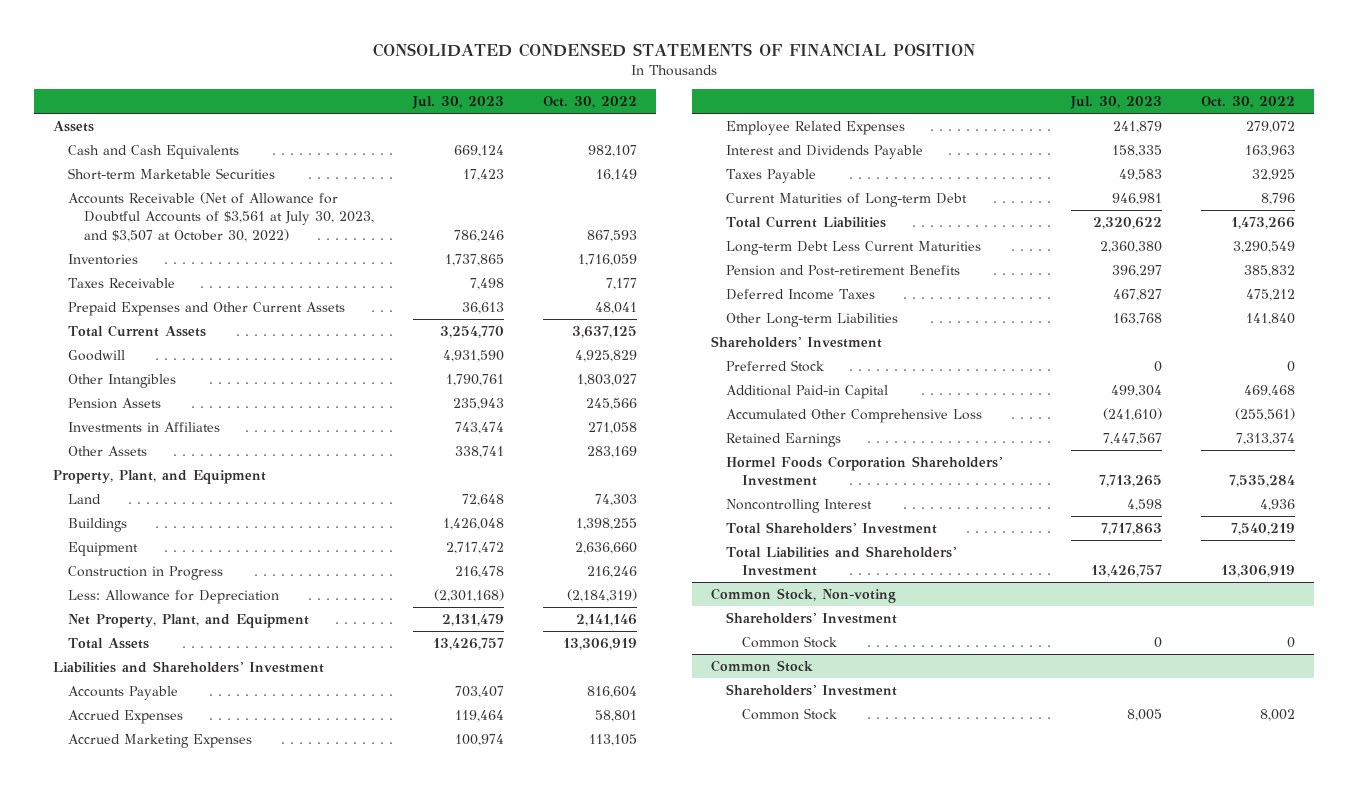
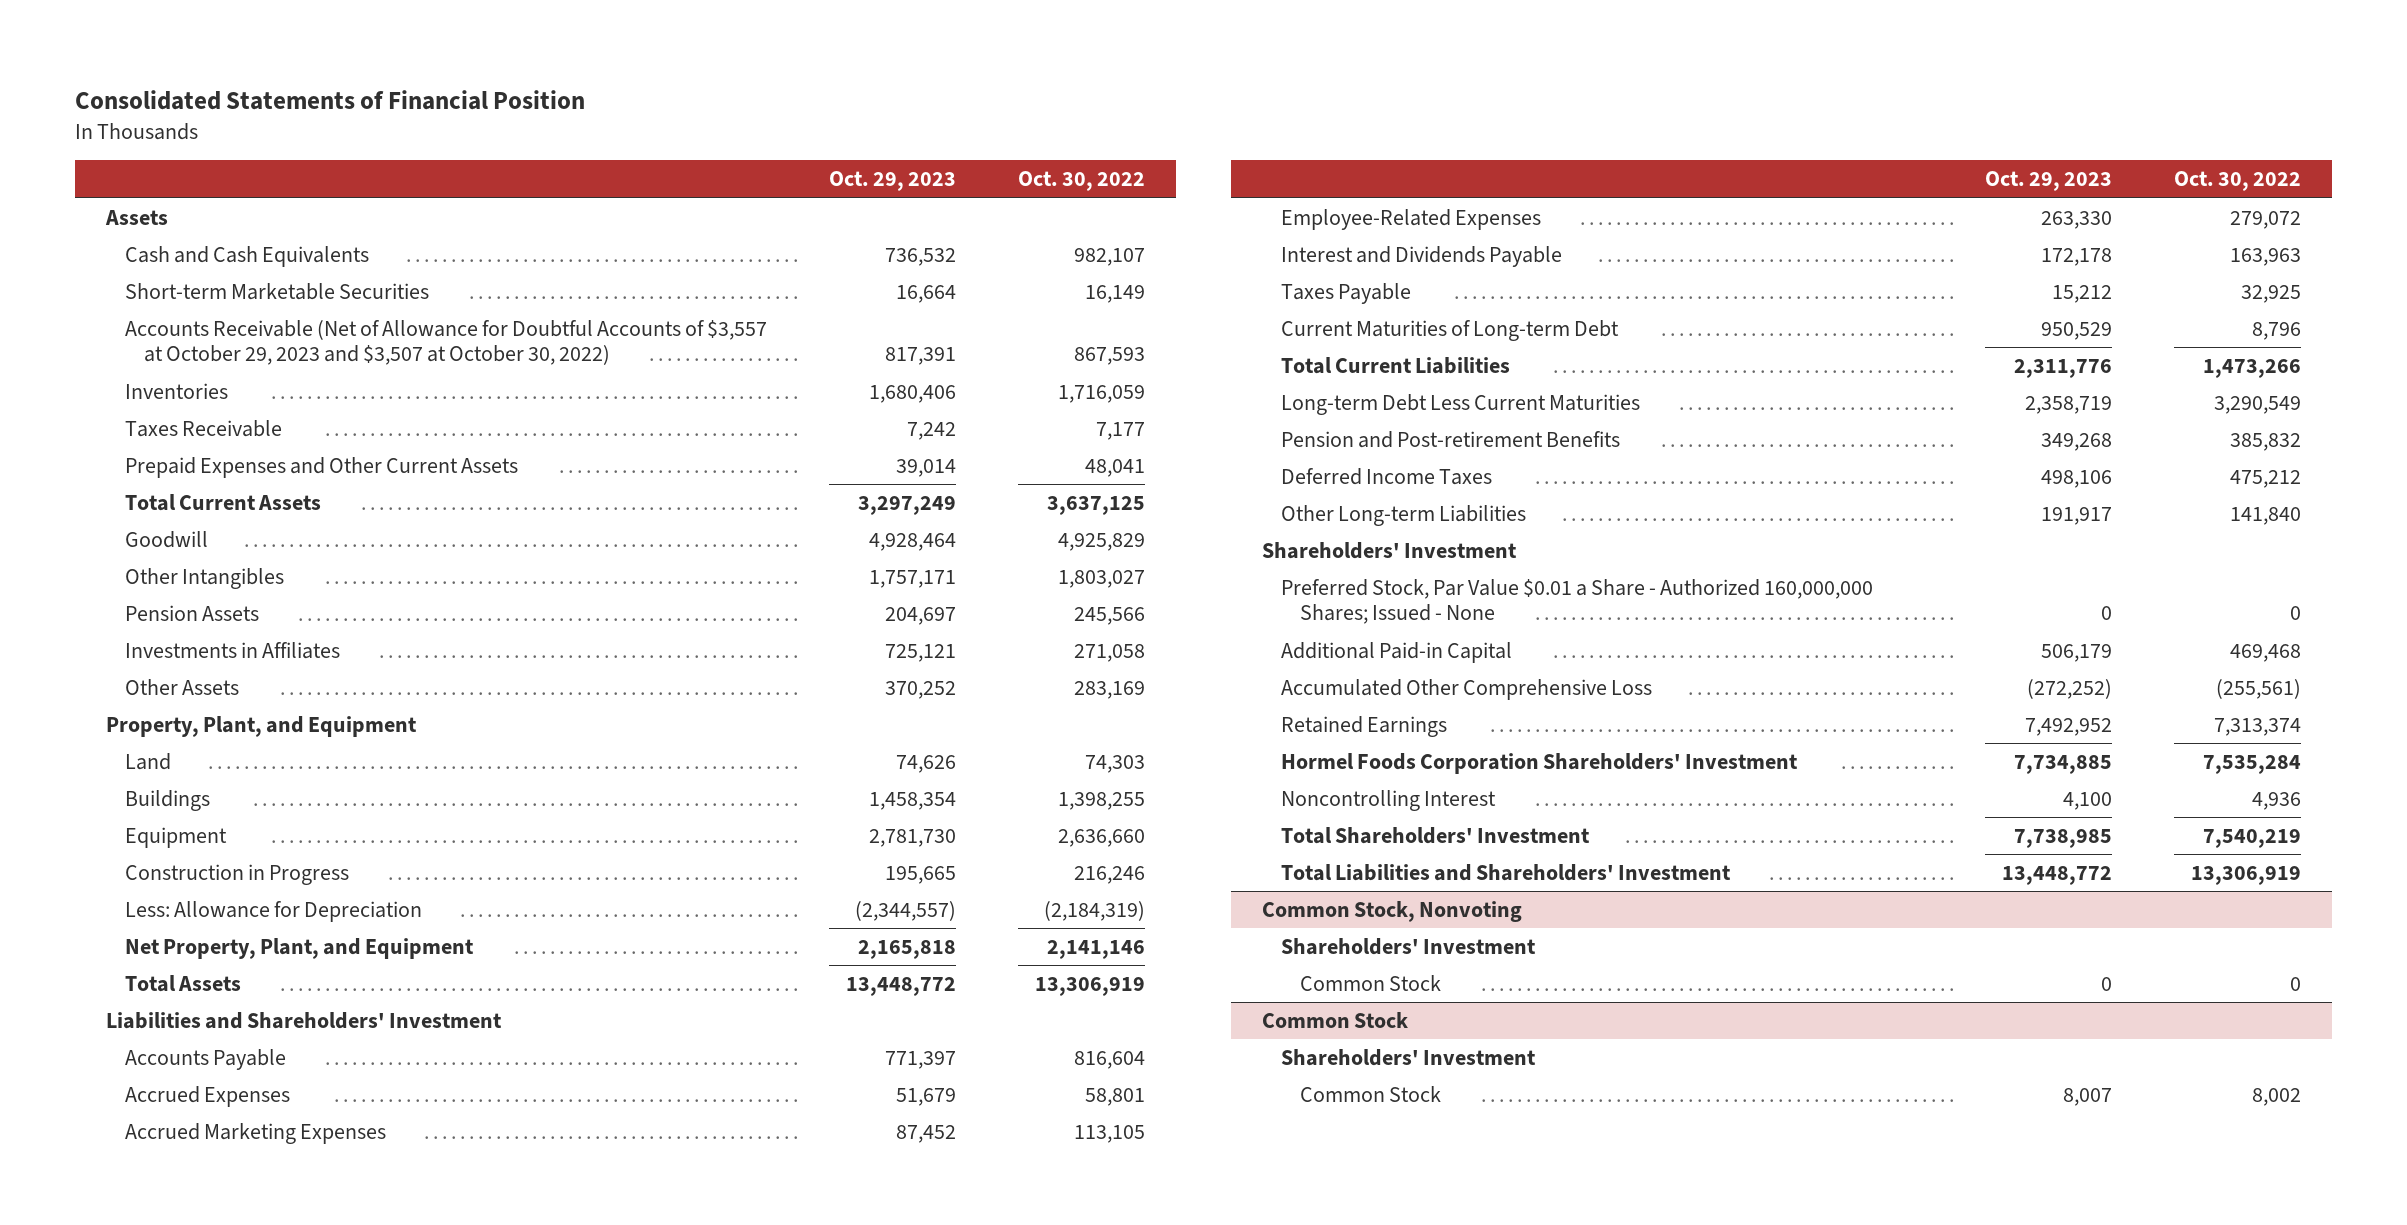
[372,42,975,57] CONSOLIDATED CONDENSED STATEMENTS OF FINANCIAL POSITION -> [75,90,586,111] Consolidated Statements of Financial Position
[411,95,504,109] Jul. 30, 2023 -> none
none -> [829,171,957,192] Oct. 29, 2023
[68,191,374,242] Accounts Receivable (Net of Allowance for Doubtful Accounts of $3,561 at July 30, 2023, and $3,507 at October 30, 2022) -> [125,319,768,366] Accounts Receivable (Net of Allowance for Doubtful Accounts of $3,557 at October 29, 2023 and $3,507 at October 30, 2022)
[726,120,906,135] Employee Related Expenses -> [1280,208,1541,230] Employee-Related Expenses
[726,359,825,372] Preferred Stock -> [1280,578,1873,625] Preferred Stock, Par Value $0.01 a Share - Authorized 160,000,000 Shares; Issued - None
[711,587,897,603] Common Stock, Non-voting -> [1261,900,1522,922] Common Stock, Nonvoting

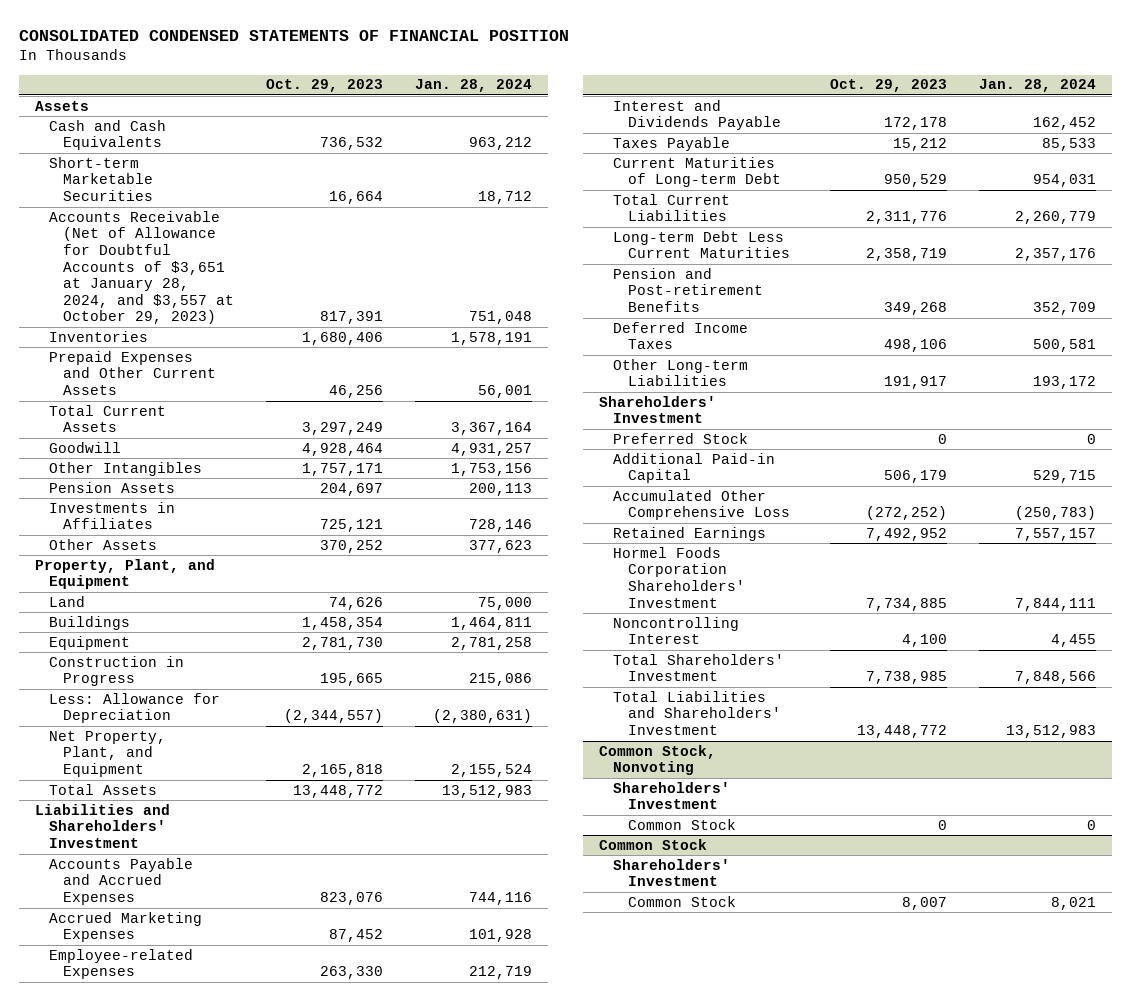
[75,90,586,111] Consolidated Statements of Financial Position -> [18,30,569,42] CONSOLIDATED CONDENSED STATEMENTS OF FINANCIAL POSITION
[1018,171,1146,192] Oct. 30, 2022 -> none
none -> [414,79,532,93] Jan. 28, 2024
[125,319,768,366] Accounts Receivable (Net of Allowance for Doubtful Accounts of $3,557 at October 29, 2023 and $3,507 at October 30, 2022) -> [49,210,235,325] Accounts Receivable (Net of Allowance for Doubtful Accounts of $3,651 at January 28, 2024, and $3,557 at October 29, 2023)
[125,419,283,437] Taxes Receivable -> none
[896,458,957,477] 39,014 -> [328,385,383,399] 46,256
[125,1048,287,1070] Accounts Payable -> none
[125,1085,291,1107] Accrued Expenses -> none
none -> [49,857,194,906] Accounts Payable and Accrued Expenses
[1280,208,1541,230] Employee-Related Expenses -> [49,948,194,980] Employee-related Expenses
[1280,578,1873,625] Preferred Stock, Par Value $0.01 a Share - Authorized 160,000,000 Shares; Issued - None -> [613,432,749,444] Preferred Stock

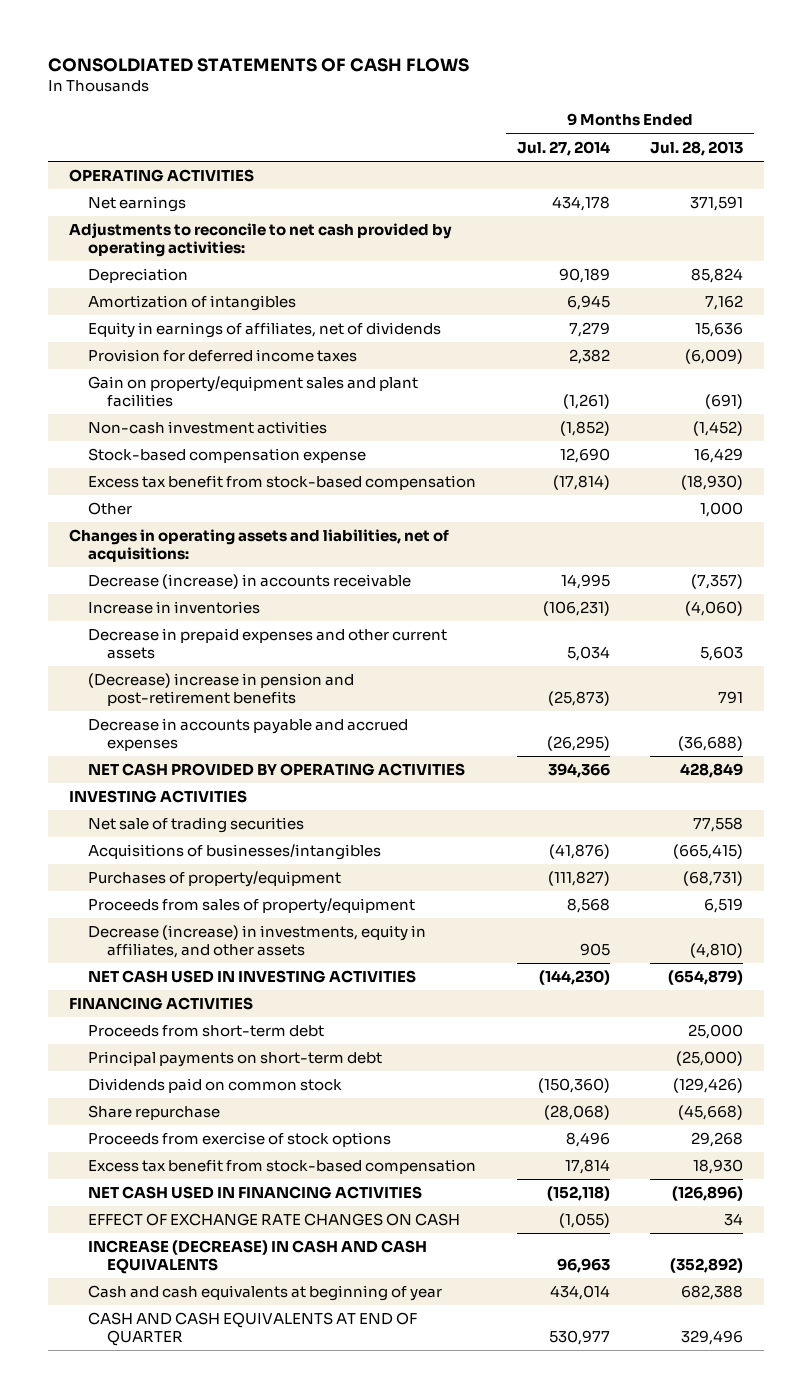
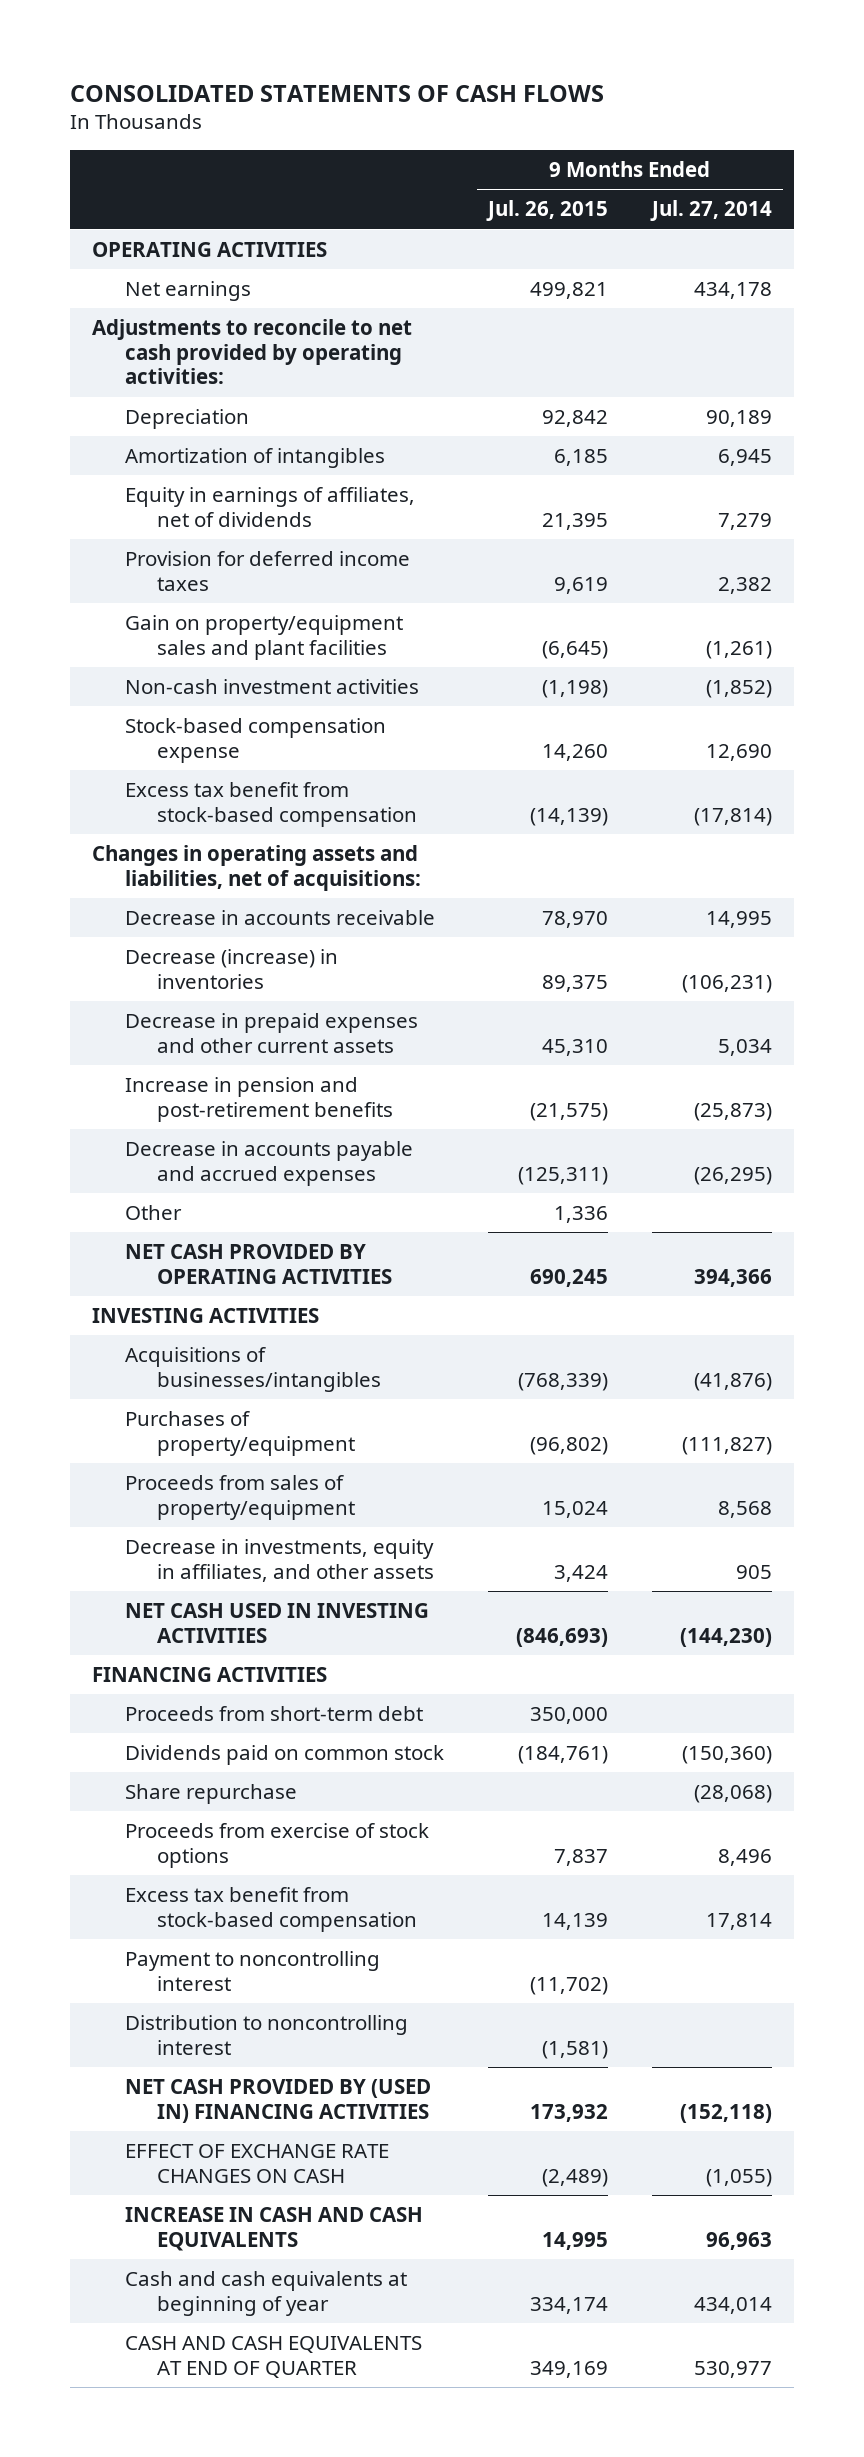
[48,58,470,73] CONSOLDIATED STATEMENTS OF CASH FLOWS -> [69,84,604,102] CONSOLIDATED STATEMENTS OF CASH FLOWS
[650,140,744,156] Jul. 28, 2013 -> none
none -> [485,200,608,222] Jul. 26, 2015
[87,574,411,590] Decrease (increase) in accounts receivable -> [124,910,435,926] Decrease in accounts receivable
[87,601,260,615] Increase in inventories -> [124,949,338,989] Decrease (increase) in inventories
[87,673,354,706] (Decrease) increase in pension and post-retirement benefits -> [124,1077,393,1122] Increase in pension and post-retirement benefits
[87,502,132,516] Other -> [124,1205,182,1221] Other
[87,817,304,834] Net sale of trading securities -> none
[87,925,426,958] Decrease (increase) in investments, equity in affiliates, and other assets -> [124,1539,434,1582] Decrease in investments, equity in affiliates, and other assets
[87,1051,382,1068] Principal payments on short-term debt -> none
none -> [124,1951,380,1991] Payment to noncontrolling interest
none -> [124,2015,408,2055] Distribution to noncontrolling interest
[87,1186,422,1200] NET CASH USED IN FINANCING ACTIVITIES -> [124,2079,431,2123] NET CASH PROVIDED BY (USED IN) FINANCING ACTIVITIES
[87,1240,427,1274] INCREASE (DECREASE) IN CASH AND CASH EQUIVALENTS -> [124,2207,423,2251] INCREASE IN CASH AND CASH EQUIVALENTS

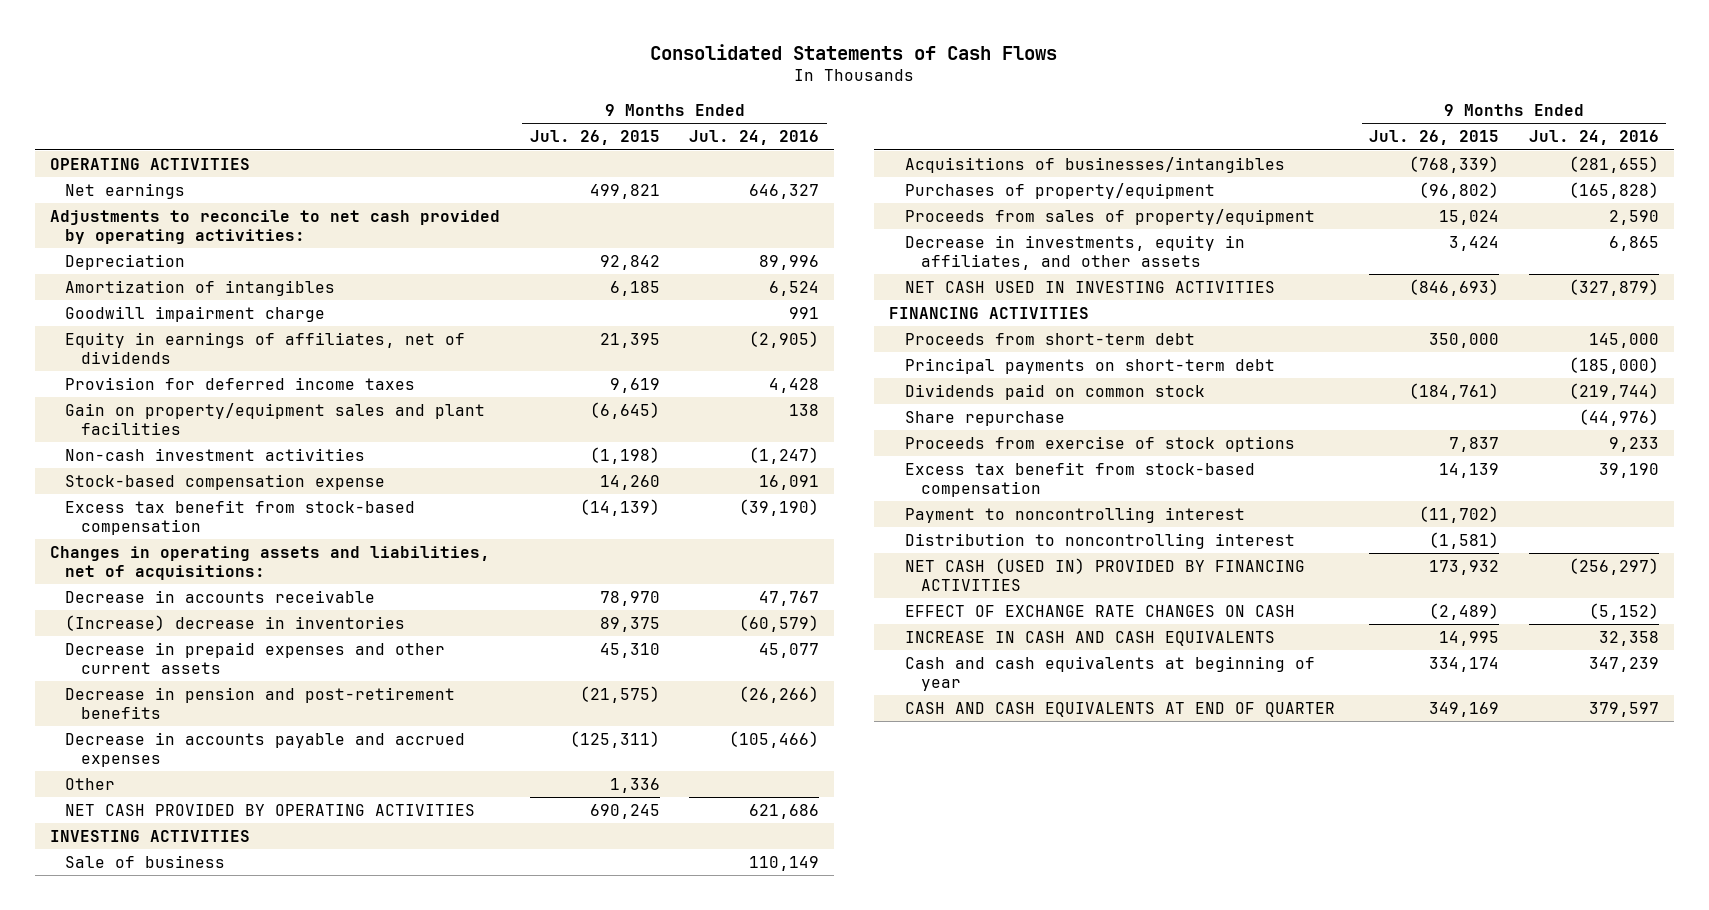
[69,84,604,102] CONSOLIDATED STATEMENTS OF CASH FLOWS -> [650,43,1058,60] Consolidated Statements of Cash Flows
[649,200,772,222] Jul. 27, 2014 -> none
none -> [689,130,820,146] Jul. 24, 2016
none -> [65,306,326,323] Goodwill impairment charge
[124,949,338,989] Decrease (increase) in inventories -> [65,615,406,632] (Increase) decrease in inventories
[124,1077,393,1122] Increase in pension and post-retirement benefits -> [65,687,456,719] Decrease in pension and post-retirement benefits
none -> [65,855,226,869] Sale of business
none -> [904,358,1275,375] Principal payments on short-term debt
[124,2079,431,2123] NET CASH PROVIDED BY (USED IN) FINANCING ACTIVITIES -> [904,558,1305,591] NET CASH (USED IN) PROVIDED BY FINANCING ACTIVITIES

